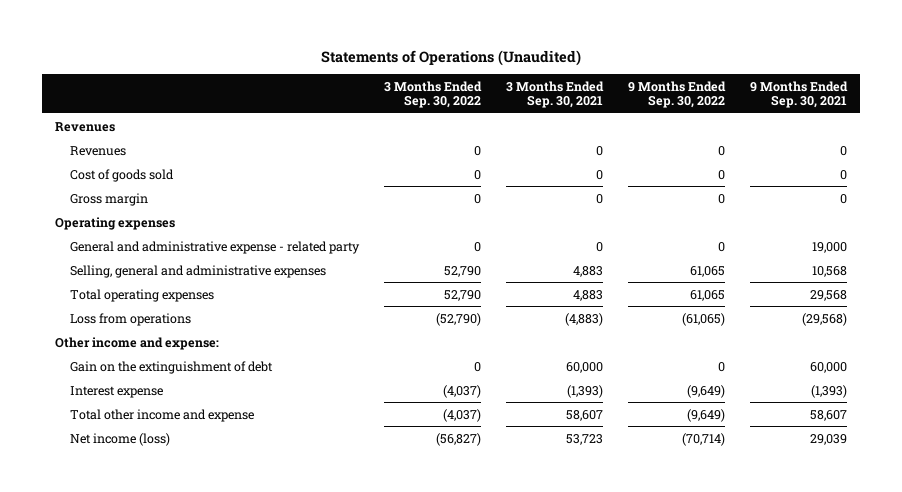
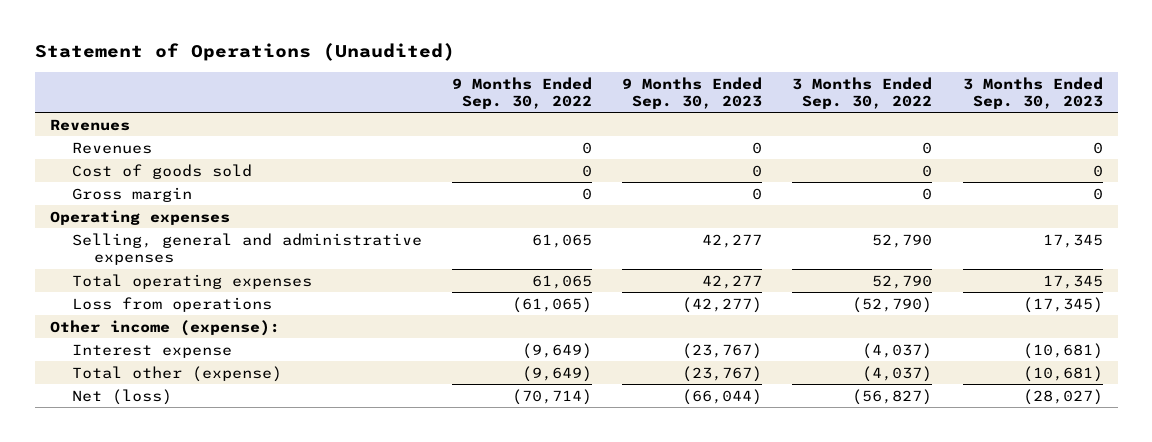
[321,49,582,66] Statements of Operations (Unaudited) -> [34,43,455,62] Statement of Operations (Unaudited)
[506,80,605,109] 3 Months Ended Sep. 30, 2021 -> none
[750,80,849,109] 9 Months Ended Sep. 30, 2021 -> none
none -> [622,76,763,110] 9 Months Ended Sep. 30, 2023
none -> [962,76,1103,110] 3 Months Ended Sep. 30, 2023
[69,240,360,254] General and administrative expense - related party -> none
[69,360,273,374] Gain on the extinguishment of debt -> none
[55,336,220,350] Other income and expense: -> [49,319,280,336] Other income (expense):
[69,408,254,422] Total other income and expense -> [71,365,282,382] Total other (expense)
[69,432,170,446] Net income (loss) -> [71,388,172,405] Net (loss)

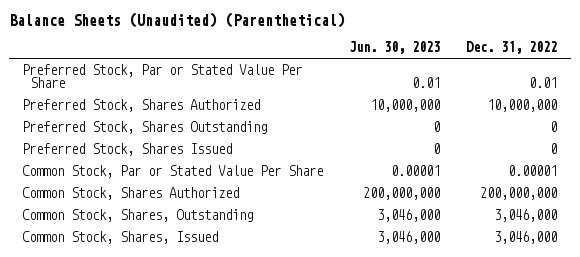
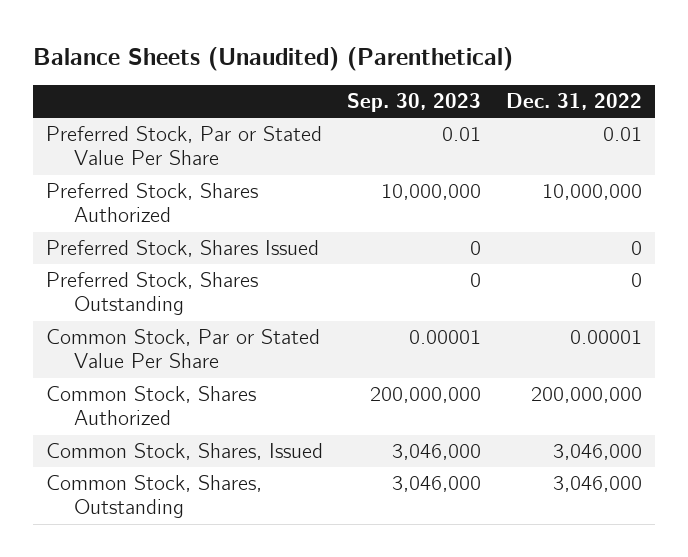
[349,41,441,55] Jun. 30, 2023 -> none
none -> [347,93,482,113] Sep. 30, 2023
[22,120,268,134] Preferred Stock, Shares Outstanding -> [45,272,258,316] Preferred Stock, Shares Outstanding
[22,208,254,222] Common Stock, Shares, Outstanding -> [45,475,262,519] Common Stock, Shares, Outstanding

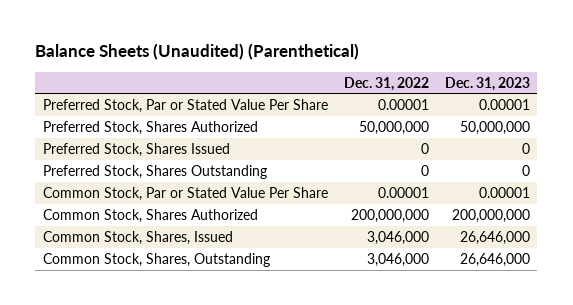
[347,93,482,113] Sep. 30, 2023 -> none
none -> [444,76,530,91] Dec. 31, 2023
[603,127,643,142] 0.01 -> [377,98,429,110] 0.00001
[542,184,643,201] 10,000,000 -> [358,120,429,135] 50,000,000

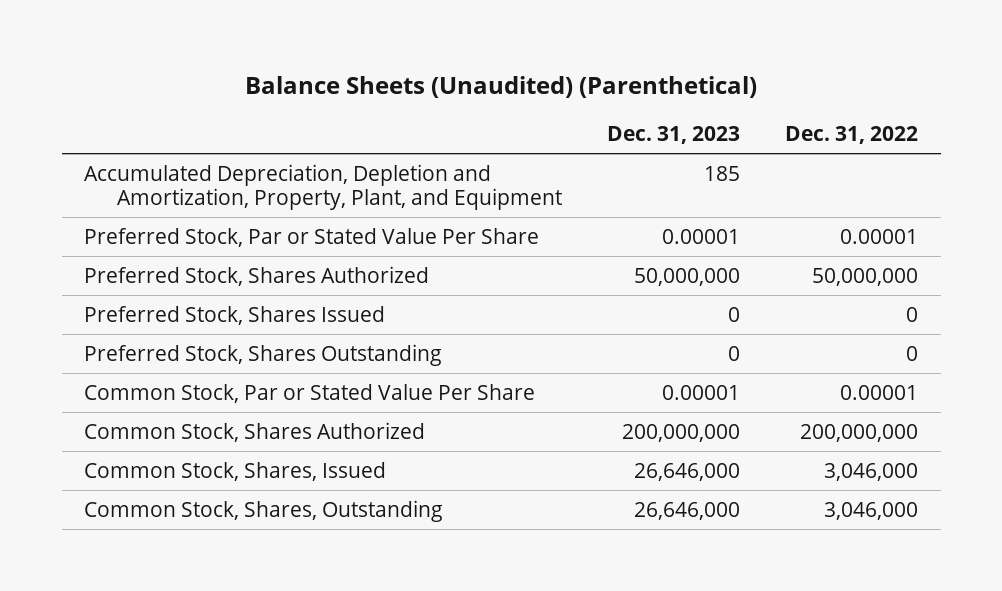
none -> [84,163,562,210] Accumulated Depreciation, Depletion and Amortization, Property, Plant, and Equipment

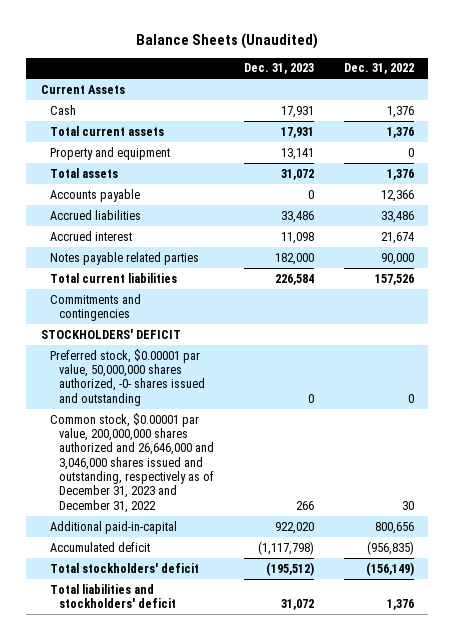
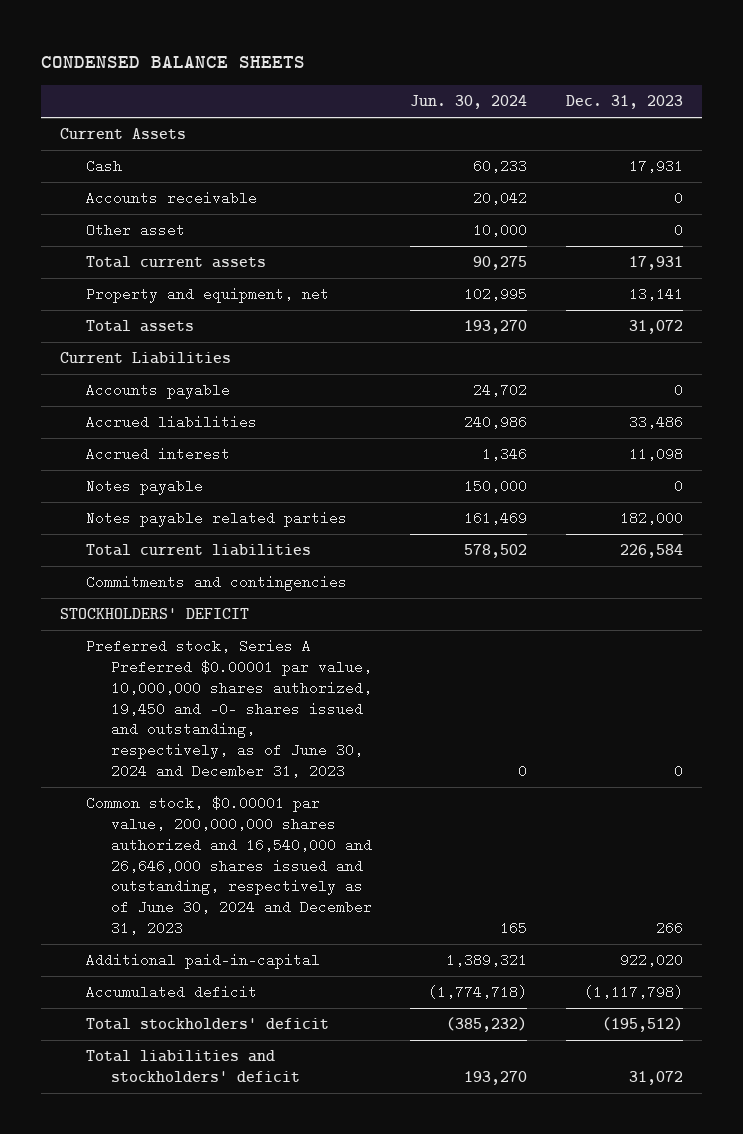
[136,33,319,50] Balance Sheets (Unaudited) -> [41,55,306,68] CONDENSED BALANCE SHEETS
[343,63,414,75] Dec. 31, 2022 -> none
none -> [410,95,528,110] Jun. 30, 2024
none -> [85,191,257,206] Accounts receivable
none -> [85,223,185,238] Other asset
[50,146,171,160] Property and equipment -> [85,287,329,304] Property and equipment, net
none -> [60,352,232,365] Current Liabilities
none -> [85,479,203,496] Notes payable
[50,348,206,406] Preferred stock, $0.00001 par value, 50,000,000 shares authorized, -0- shares issued and outstanding -> [85,639,372,778] Preferred stock, Series A Preferred $0.00001 par value, 10,000,000 shares authorized, 19,450 and -0- shares issued and outstanding, respectively, as of June 30, 2024 and December 31, 2023
[50,412,215,513] Common stock, $0.00001 par value, 200,000,000 shares authorized and 26,646,000 and 3,046,000 shares issued and outstanding, respectively as of December 31, 2023 and December 31, 2022 -> [85,796,372,935] Common stock, $0.00001 par value, 200,000,000 shares authorized and 16,540,000 and 26,646,000 shares issued and outstanding, respectively as of June 30, 2024 and December 31, 2023

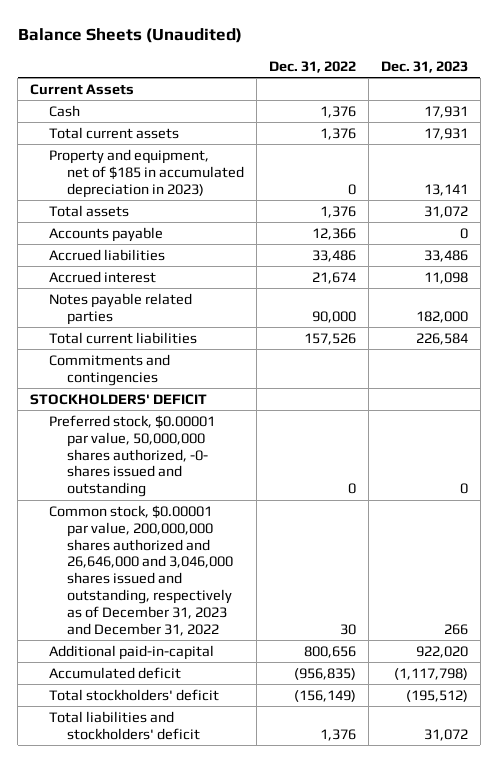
[41,55,306,68] CONDENSED BALANCE SHEETS -> [17,28,242,44] Balance Sheets (Unaudited)
[410,95,528,110] Jun. 30, 2024 -> none
none -> [269,60,357,73] Dec. 31, 2022
[85,191,257,206] Accounts receivable -> none
[85,223,185,238] Other asset -> none
[85,287,329,304] Property and equipment, net -> [48,148,245,198] Property and equipment, net of $185 in accumulated depreciation in 2023)
[60,352,232,365] Current Liabilities -> none
[85,479,203,496] Notes payable -> none
[85,639,372,778] Preferred stock, Series A Preferred $0.00001 par value, 10,000,000 shares authorized, 19,450 and -0- shares issued and outstanding, respectively, as of June 30, 2024 and December 31, 2023 -> [48,414,215,498] Preferred stock, $0.00001 par value, 50,000,000 shares authorized, -0- shares issued and outstanding
[85,796,372,935] Common stock, $0.00001 par value, 200,000,000 shares authorized and 16,540,000 and 26,646,000 shares issued and outstanding, respectively as of June 30, 2024 and December 31, 2023 -> [48,504,234,636] Common stock, $0.00001 par value, 200,000,000 shares authorized and 26,646,000 and 3,046,000 shares issued and outstanding, respectively as of December 31, 2023 and December 31, 2022

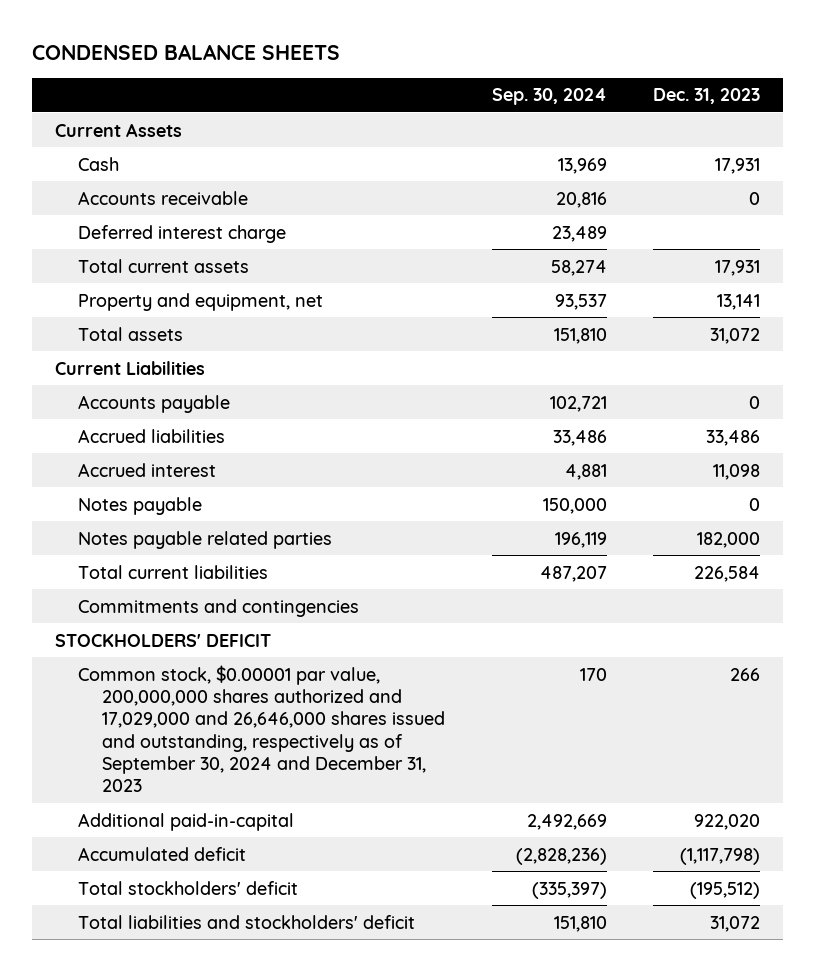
[17,28,242,44] Balance Sheets (Unaudited) -> [31,43,340,60] CONDENSED BALANCE SHEETS
[269,60,357,73] Dec. 31, 2022 -> none
none -> [491,88,607,106] Sep. 30, 2024
none -> [78,190,249,205] Accounts receivable
none -> [78,224,287,243] Deferred interest charge
[48,148,245,198] Property and equipment, net of $185 in accumulated depreciation in 2023) -> [78,292,324,311] Property and equipment, net
none -> [54,360,205,375] Current Liabilities
none -> [78,496,203,515] Notes payable
[48,414,215,498] Preferred stock, $0.00001 par value, 50,000,000 shares authorized, -0- shares issued and outstanding -> none
[48,504,234,636] Common stock, $0.00001 par value, 200,000,000 shares authorized and 26,646,000 and 3,046,000 shares issued and outstanding, respectively as of December 31, 2023 and December 31, 2022 -> [78,664,446,793] Common stock, $0.00001 par value, 200,000,000 shares authorized and 17,029,000 and 26,646,000 shares issued and outstanding, respectively as of September 30, 2024 and December 31, 2023

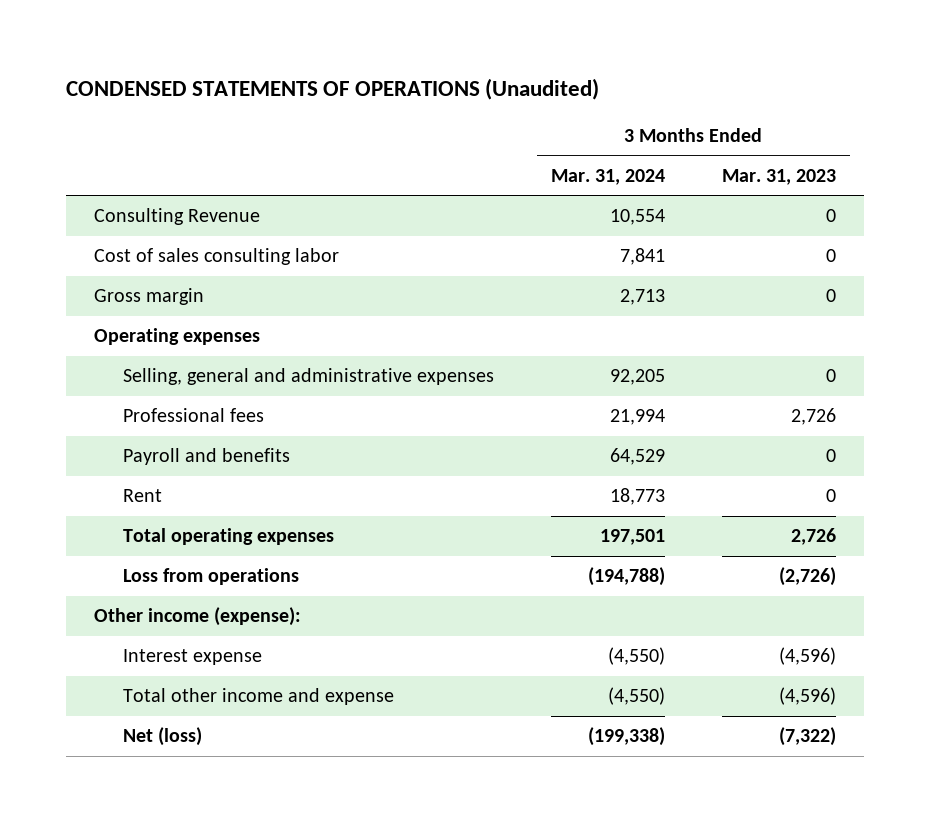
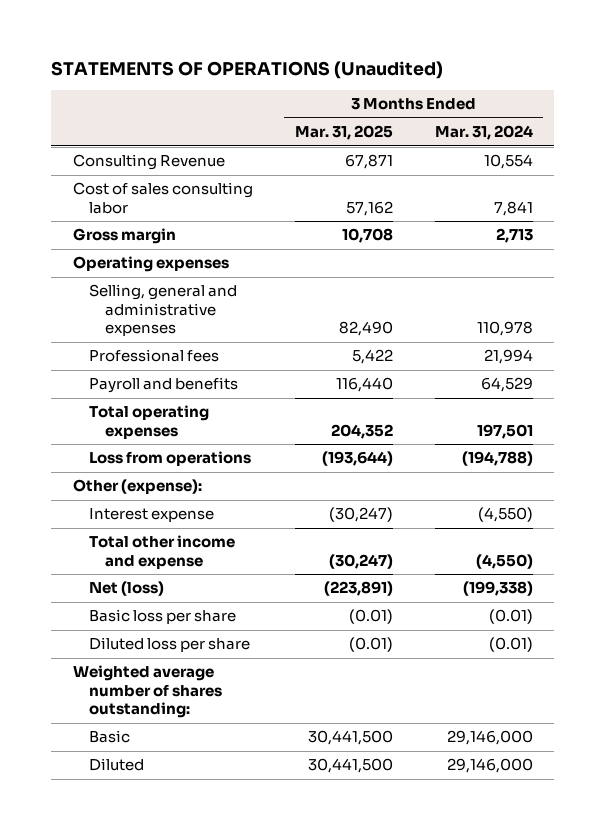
[65,77,599,100] CONDENSED STATEMENTS OF OPERATIONS (Unaudited) -> [51,60,444,79] STATEMENTS OF OPERATIONS (Unaudited)
[721,168,836,185] Mar. 31, 2023 -> none
none -> [294,125,393,141] Mar. 31, 2025
[609,369,665,386] 92,205 -> [476,321,533,337] 110,978
[123,489,163,503] Rent -> none
[94,607,302,627] Other income (expense): -> [72,479,202,495] Other (expense):
none -> [88,609,236,625] Basic loss per share
none -> [88,637,250,653] Diluted loss per share
none -> [72,665,222,719] Weighted average number of shares outstanding:
none -> [88,730,130,744] Basic
none -> [88,758,144,772] Diluted

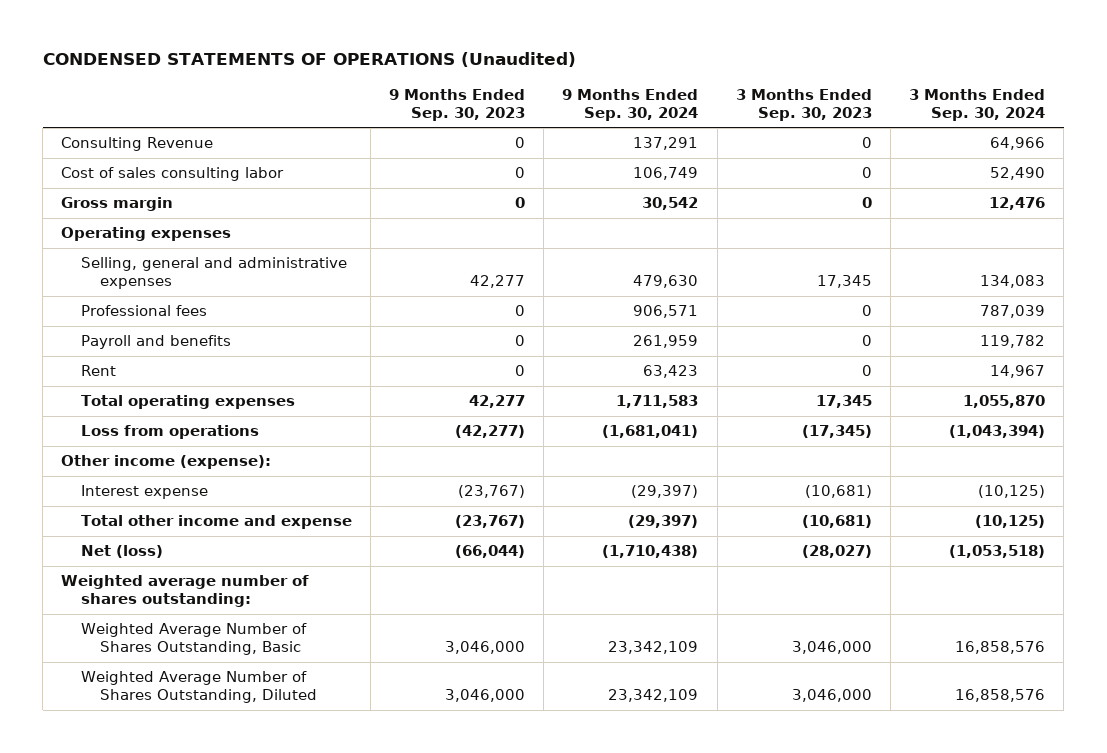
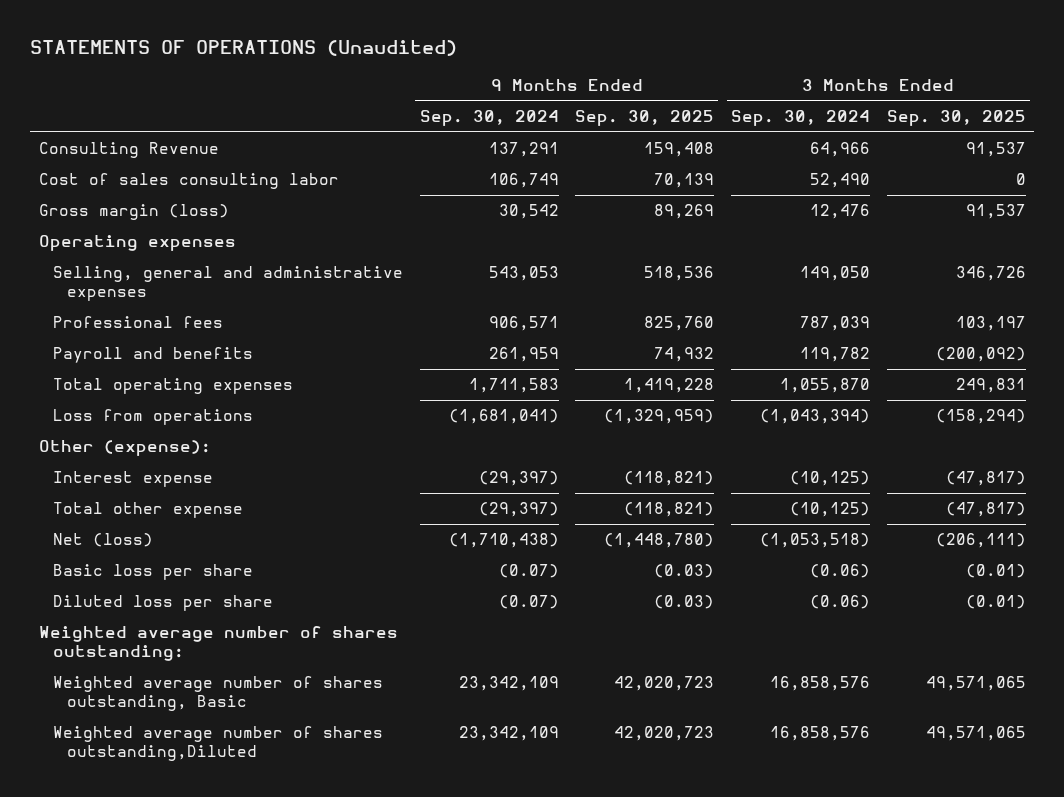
[42,52,576,68] CONDENSED STATEMENTS OF OPERATIONS (Unaudited) -> [30,40,458,57] STATEMENTS OF OPERATIONS (Unaudited)
[388,88,525,121] 9 Months Ended Sep. 30, 2023 -> none
[735,88,872,121] 3 Months Ended Sep. 30, 2023 -> none
none -> [575,109,715,126] Sep. 30, 2025
none -> [886,109,1026,126] Sep. 30, 2025
[61,197,174,212] Gross margin -> [38,204,229,221] Gross margin (loss)
[633,275,699,289] 479,630 -> [488,266,559,282] 543,053
[980,275,1046,289] 134,083 -> [799,266,870,282] 149,050
[80,365,116,377] Rent -> none
[61,455,272,470] Other income (expense): -> [38,440,211,457] Other (expense):
[80,515,352,530] Total other income and expense -> [52,502,243,519] Total other expense
none -> [52,564,253,581] Basic loss per share
none -> [52,595,273,612] Diluted loss per share
[80,623,307,656] Weighted Average Number of Shares Outstanding, Basic -> [52,676,383,712] Weighted average number of shares outstanding, Basic
[80,671,317,704] Weighted Average Number of Shares Outstanding, Diluted -> [52,726,383,762] Weighted average number of shares outstanding,Diluted

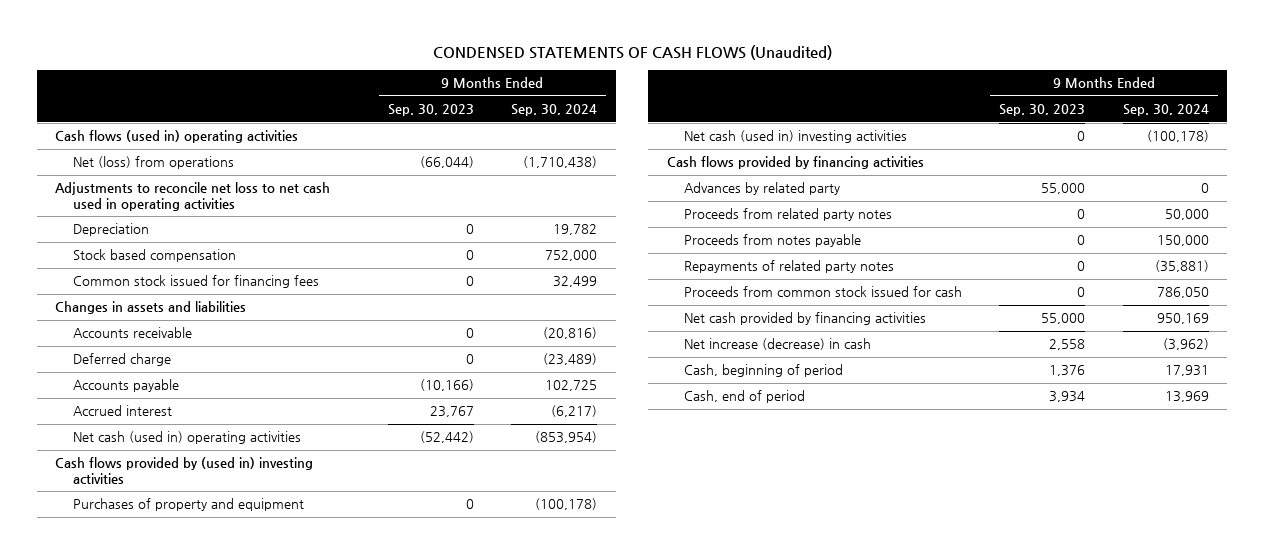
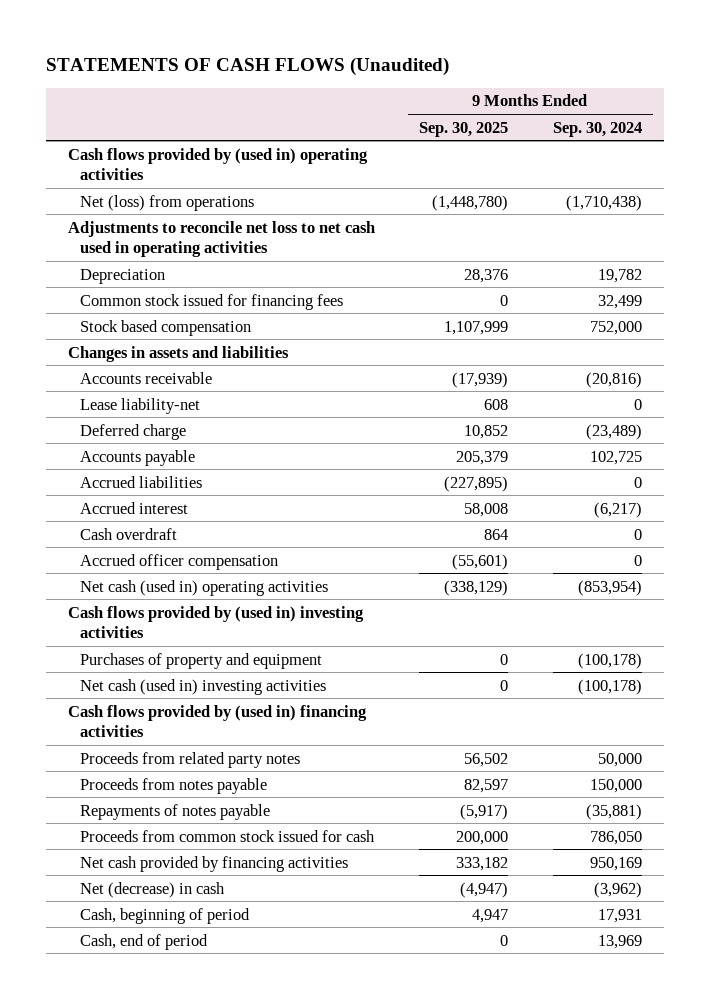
[432,44,832,60] CONDENSED STATEMENTS OF CASH FLOWS (Unaudited) -> [45,57,449,77] STATEMENTS OF CASH FLOWS (Unaudited)
[387,104,474,117] Sep. 30, 2023 -> none
none -> [419,121,509,137] Sep. 30, 2025
[55,130,299,144] Cash flows (used in) operating activities -> [67,147,368,181] Cash flows provided by (used in) operating activities
[72,249,236,263] Stock based compensation -> [80,319,252,336] Stock based compensation
none -> [80,397,201,414] Lease liability-net
none -> [80,475,203,488] Accrued liabilities
none -> [80,527,178,540] Cash overdraft
none -> [80,553,279,570] Accrued officer compensation
[684,182,841,196] Advances by related party -> none
[666,156,924,170] Cash flows provided by financing activities -> [67,704,367,738] Cash flows provided by (used in) financing activities
[684,260,895,274] Repayments of related party notes -> [80,803,271,820] Repayments of notes payable
[684,338,872,351] Net increase (decrease) in cash -> [80,881,226,898] Net (decrease) in cash

